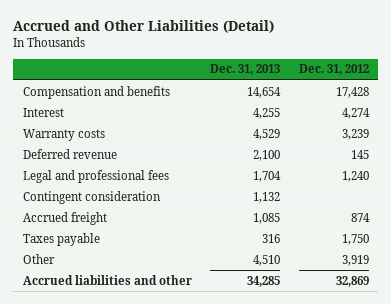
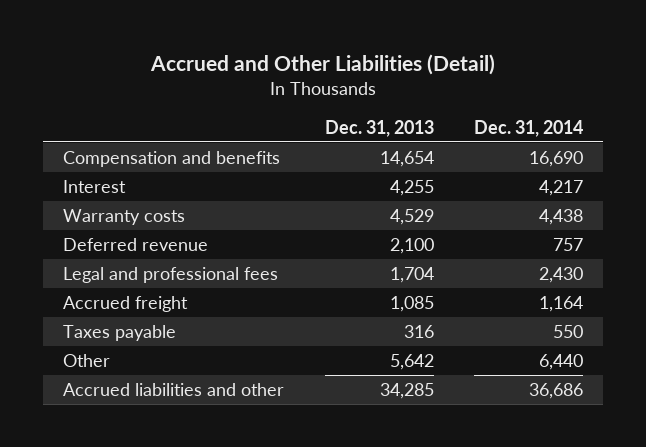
[298,64,369,76] Dec. 31, 2012 -> none
none -> [474,119,584,137] Dec. 31, 2014
[22,190,161,204] Contingent consideration -> none
[253,254,281,266] 4,510 -> [389,354,434,371] 5,642

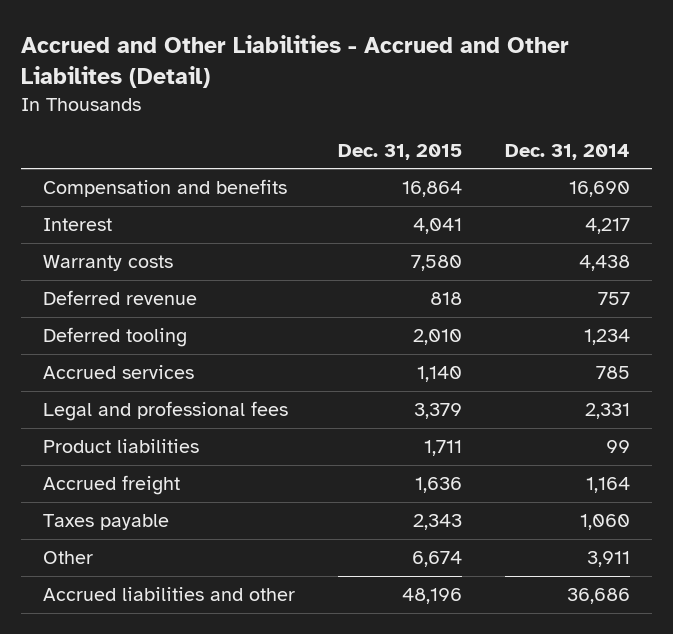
[150,53,496,75] Accrued and Other Liabilities (Detail) -> [21,34,570,88] Accrued and Other Liabilities - Accrued and Other Liabilites (Detail)
[324,119,434,137] Dec. 31, 2013 -> none
none -> [338,143,463,160] Dec. 31, 2015
none -> [42,327,187,348] Deferred tooling
none -> [42,365,194,380] Accrued services
[539,267,584,284] 2,430 -> [585,403,631,420] 2,331
none -> [42,439,199,454] Product liabilities
[553,325,584,339] 550 -> [580,514,631,531] 1,060
[539,354,584,371] 6,440 -> [587,551,631,568] 3,911

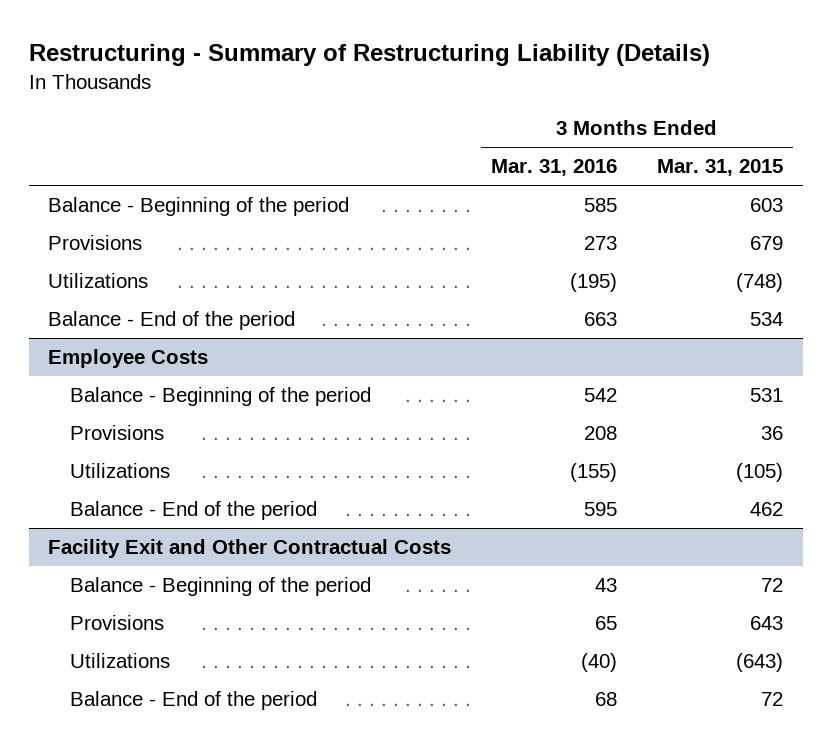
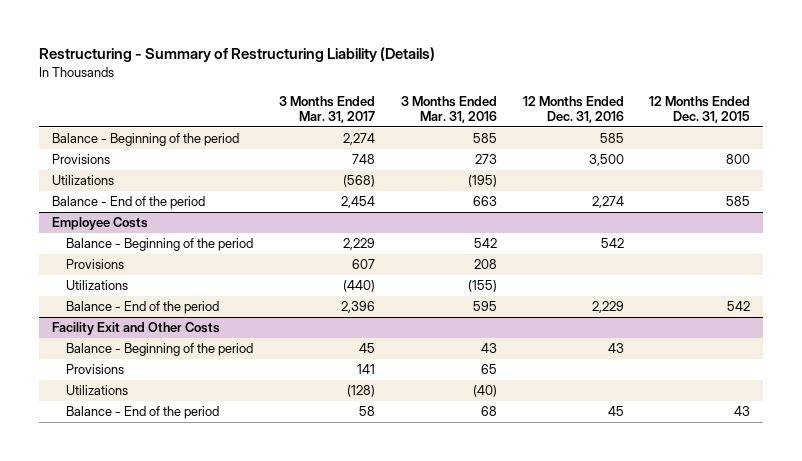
[657,159,784,177] Mar. 31, 2015 -> none
none -> [278,95,375,123] 3 Months Ended Mar. 31, 2017
none -> [522,95,624,123] 12 Months Ended Dec. 31, 2016
none -> [649,95,751,123] 12 Months Ended Dec. 31, 2015
[48,539,452,559] Facility Exit and Other Contractual Costs -> [52,322,221,336] Facility Exit and Other Costs

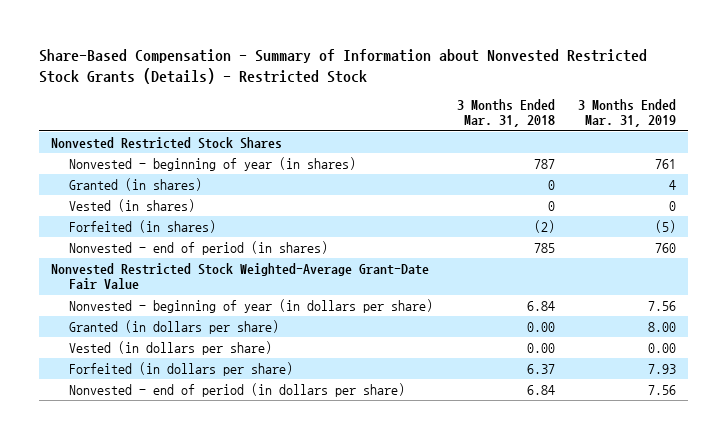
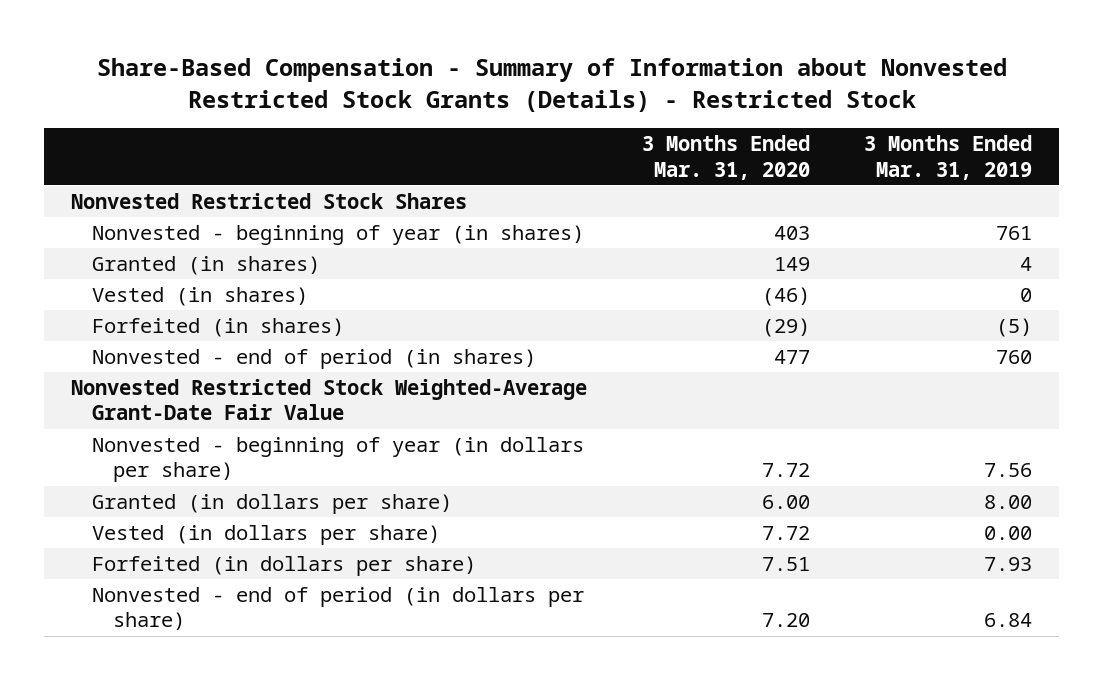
[456,98,555,128] 3 Months Ended Mar. 31, 2018 -> none
none -> [641,135,810,180] 3 Months Ended Mar. 31, 2020
[648,384,677,395] 7.56 -> [983,613,1032,628] 6.84

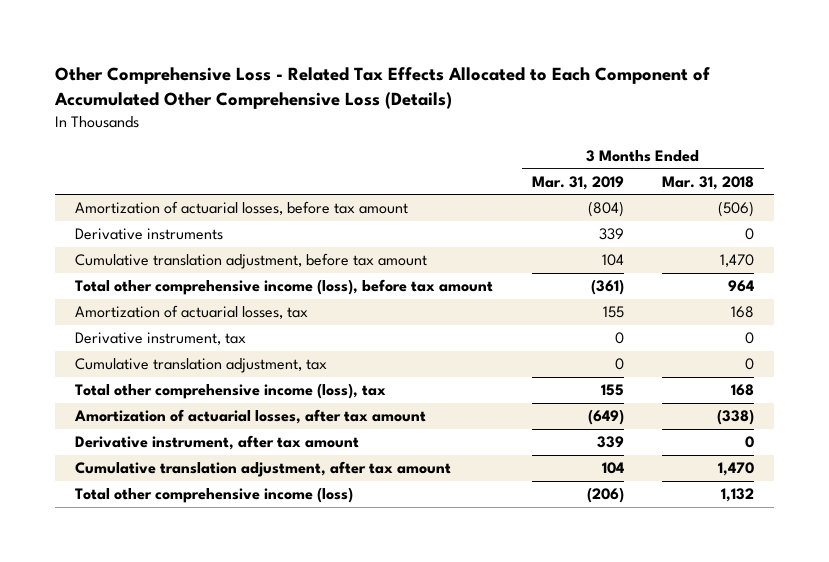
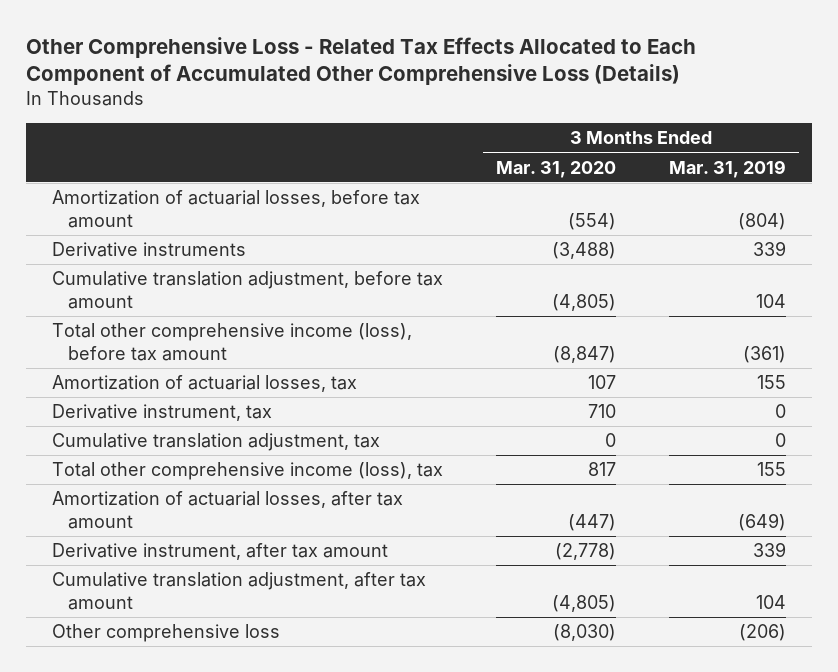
[662,175,755,190] Mar. 31, 2018 -> none
none -> [495,160,616,178] Mar. 31, 2020
[74,487,353,504] Total other comprehensive income (loss) -> [52,624,281,643] Other comprehensive loss

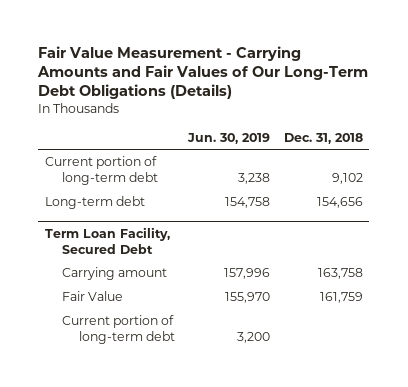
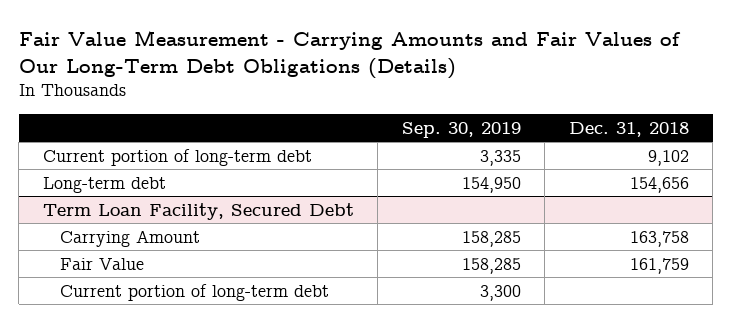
[187,132,271,144] Jun. 30, 2019 -> none
none -> [401,121,521,138] Sep. 30, 2019
[62,267,168,281] Carrying amount -> [59,229,200,247] Carrying Amount

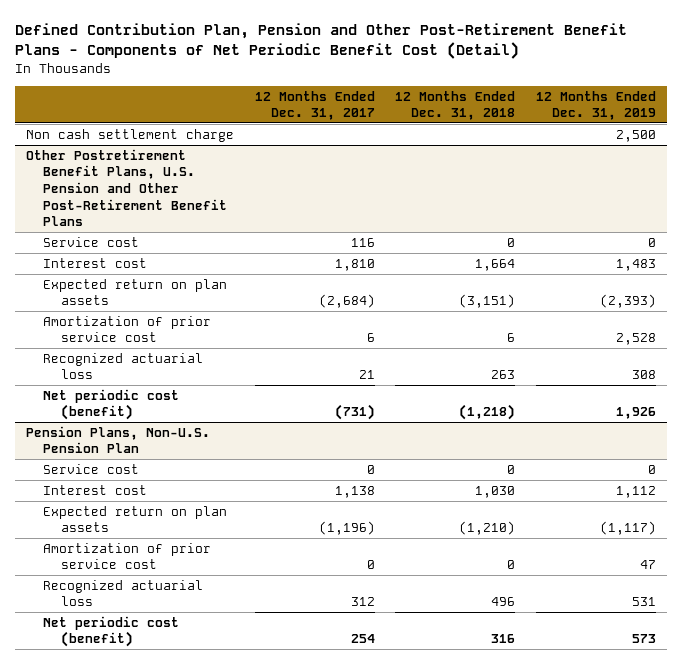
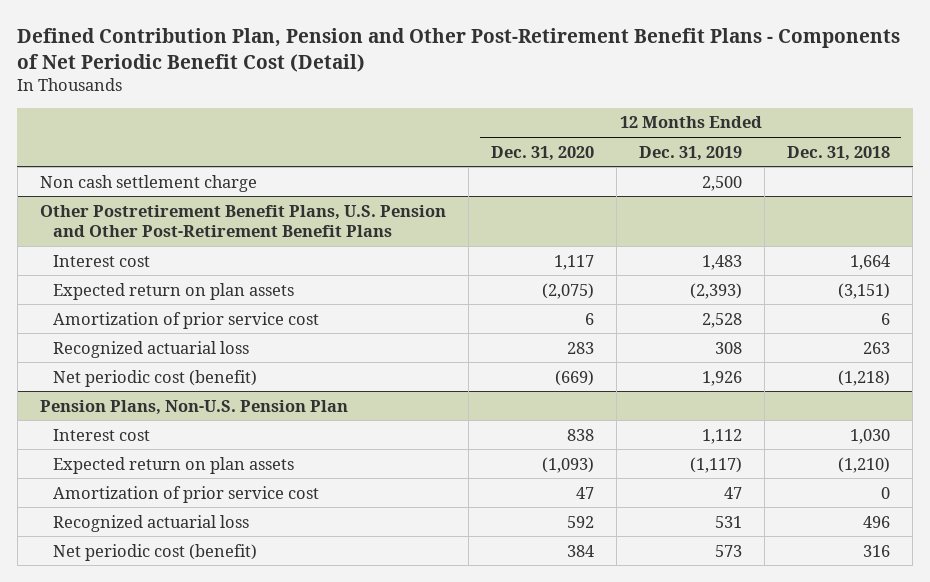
[254,90,375,121] 12 Months Ended Dec. 31, 2017 -> none
none -> [490,145,594,161] Dec. 31, 2020
[43,236,140,247] Service cost -> none
[43,463,140,474] Service cost -> none

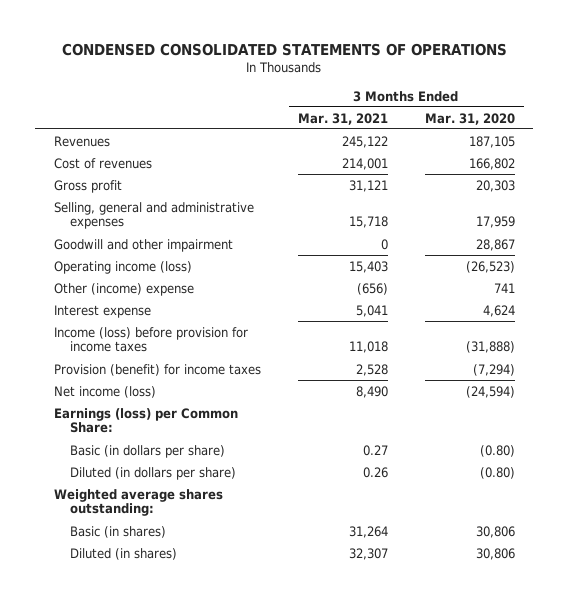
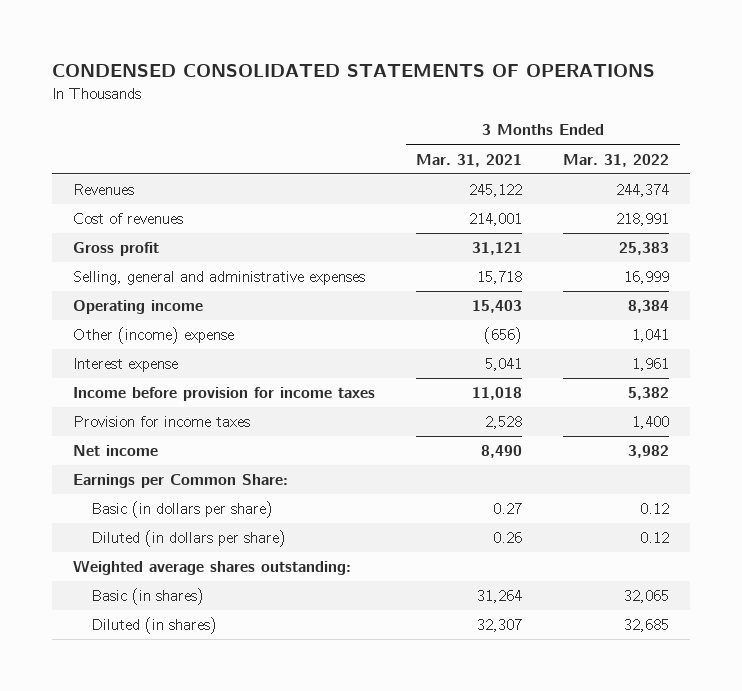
[424,112,515,125] Mar. 31, 2020 -> none
none -> [563,153,670,167] Mar. 31, 2022
[53,238,233,252] Goodwill and other impairment -> none
[53,260,192,274] Operating income (loss) -> [72,300,203,315] Operating income
[53,326,248,353] Income (loss) before provision for income taxes -> [72,387,375,402] Income before provision for income taxes
[53,363,261,376] Provision (benefit) for income taxes -> [72,416,250,428] Provision for income taxes
[53,385,156,398] Net income (loss) -> [72,445,158,457] Net income
[53,407,238,434] Earnings (loss) per Common Share: -> [72,474,288,489] Earnings per Common Share:

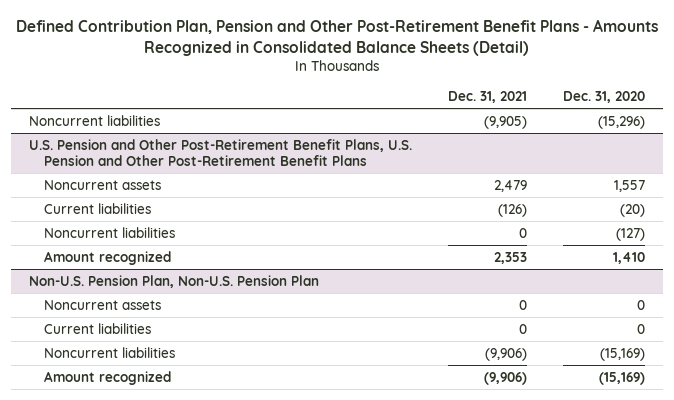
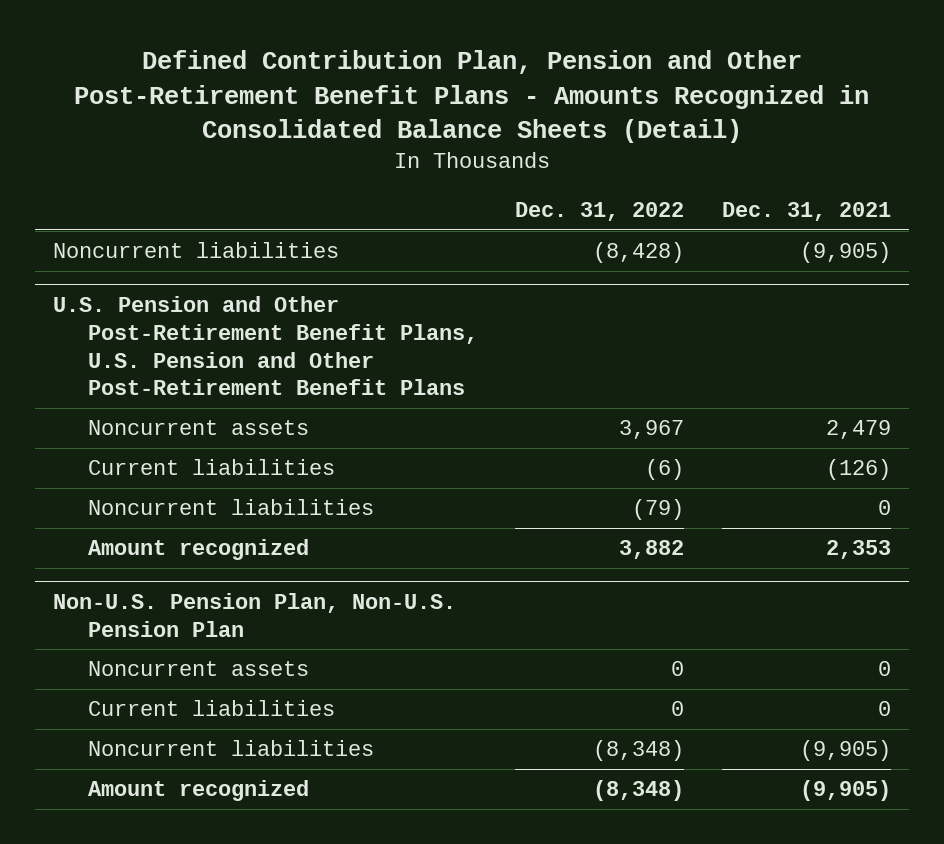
[562,90,645,103] Dec. 31, 2020 -> none
none -> [515,202,685,222] Dec. 31, 2022
[484,347,527,361] (9,906) -> [799,740,891,762] (9,905)
[483,371,527,385] (9,906) -> [799,780,891,802] (9,905)

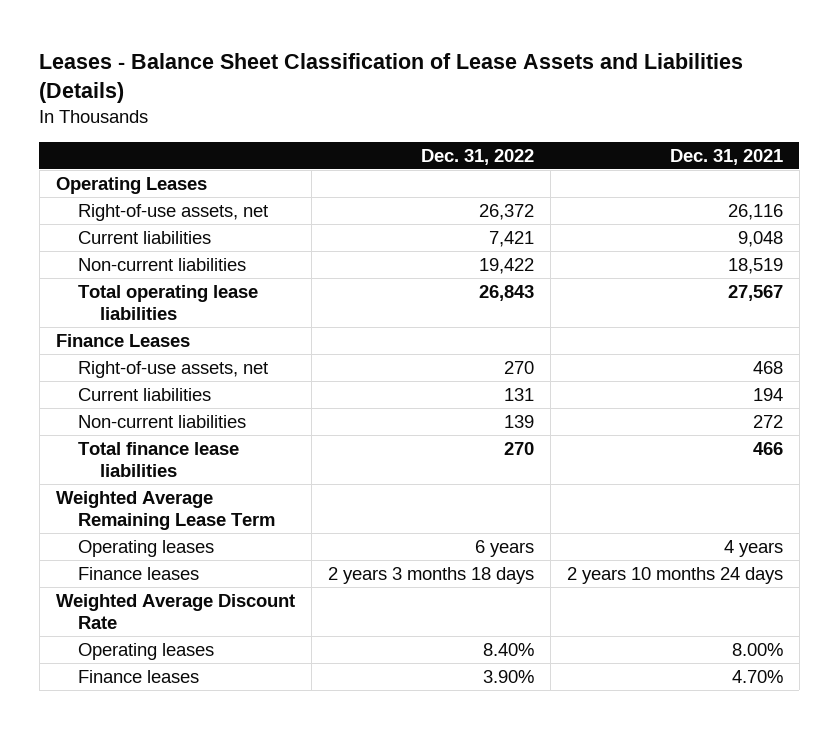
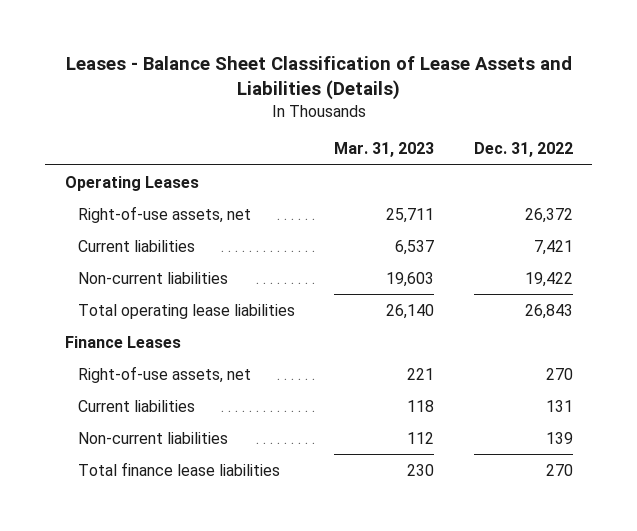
[669,148,783,165] Dec. 31, 2021 -> none
none -> [334,142,435,158] Mar. 31, 2023
[55,490,275,531] Weighted Average Remaining Lease Term -> none
[77,539,214,557] Operating leases -> none
[77,566,199,580] Finance leases -> none
[55,593,295,630] Weighted Average Discount Rate -> none
[77,642,214,660] Operating leases -> none
[77,669,199,683] Finance leases -> none

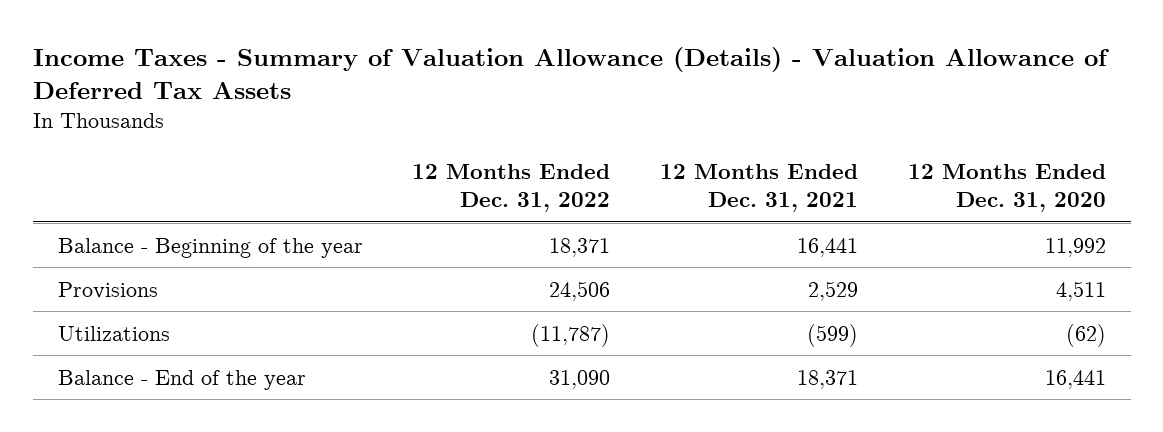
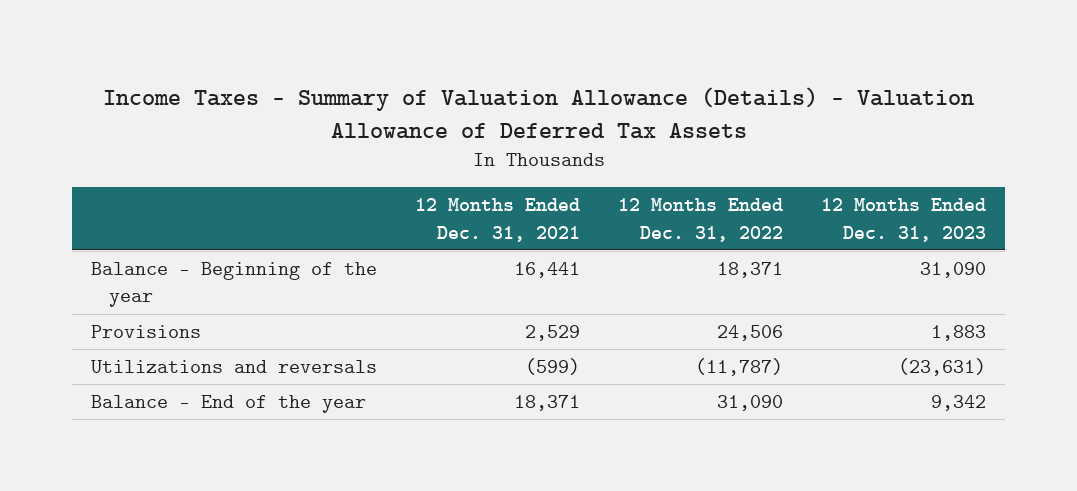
[907,164,1106,213] 12 Months Ended Dec. 31, 2020 -> none
none -> [821,198,987,242] 12 Months Ended Dec. 31, 2023
[57,325,170,341] Utilizations -> [90,360,377,374] Utilizations and reversals

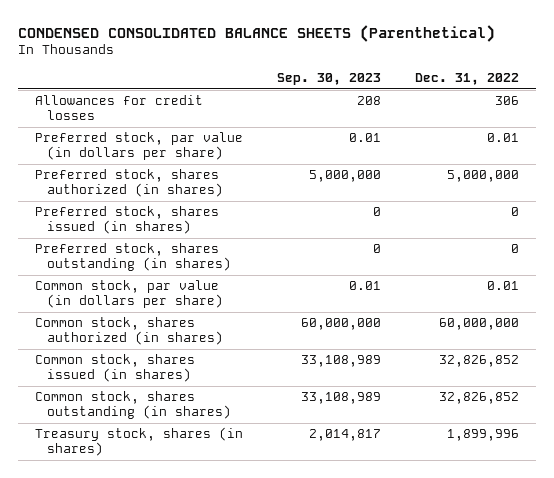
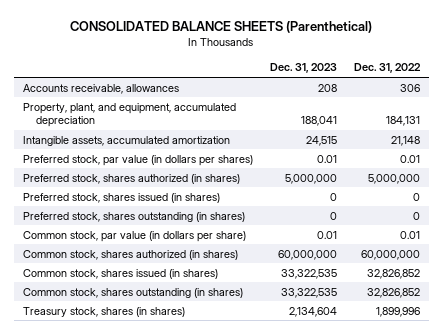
[18,24,496,42] CONDENSED CONSOLIDATED BALANCE SHEETS (Parenthetical) -> [70,21,373,34] CONSOLIDATED BALANCE SHEETS (Parenthetical)
[277,73,382,86] Sep. 30, 2023 -> none
none -> [269,63,337,74] Dec. 31, 2023
[35,95,204,121] Allowances for credit losses -> [22,83,179,94] Accounts receivable, allowances
none -> [22,102,236,128] Property, plant, and equipment, accumulated depreciation
none -> [22,135,230,146] Intangible assets, accumulated amortization
[35,132,244,161] Preferred stock, par value (in dollars per share) -> [22,154,253,166] Preferred stock, par value (in dollars per shares)

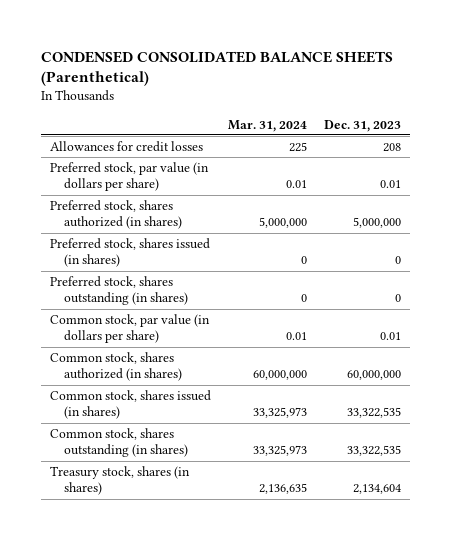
[70,21,373,34] CONSOLIDATED BALANCE SHEETS (Parenthetical) -> [41,50,394,87] CONDENSED CONSOLIDATED BALANCE SHEETS (Parenthetical)
[353,63,421,74] Dec. 31, 2022 -> none
none -> [227,119,307,132] Mar. 31, 2024
[22,102,236,128] Property, plant, and equipment, accumulated depreciation -> none
[22,135,230,146] Intangible assets, accumulated amortization -> none
[22,83,179,94] Accounts receivable, allowances -> [49,140,203,152] Allowances for credit losses
[22,154,253,166] Preferred stock, par value (in dollars per shares) -> [49,161,209,192] Preferred stock, par value (in dollars per share)

